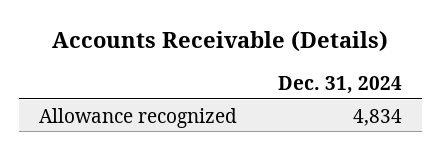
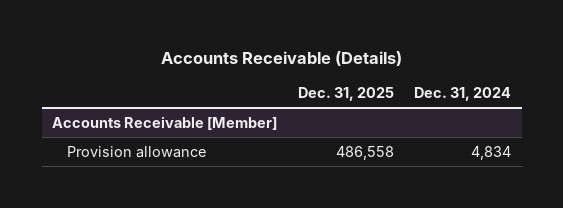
none -> [297,87,394,102] Dec. 31, 2025
none -> [52,115,278,130] Accounts Receivable [Member]
[38,107,237,128] Allowance recognized -> [67,145,207,158] Provision allowance

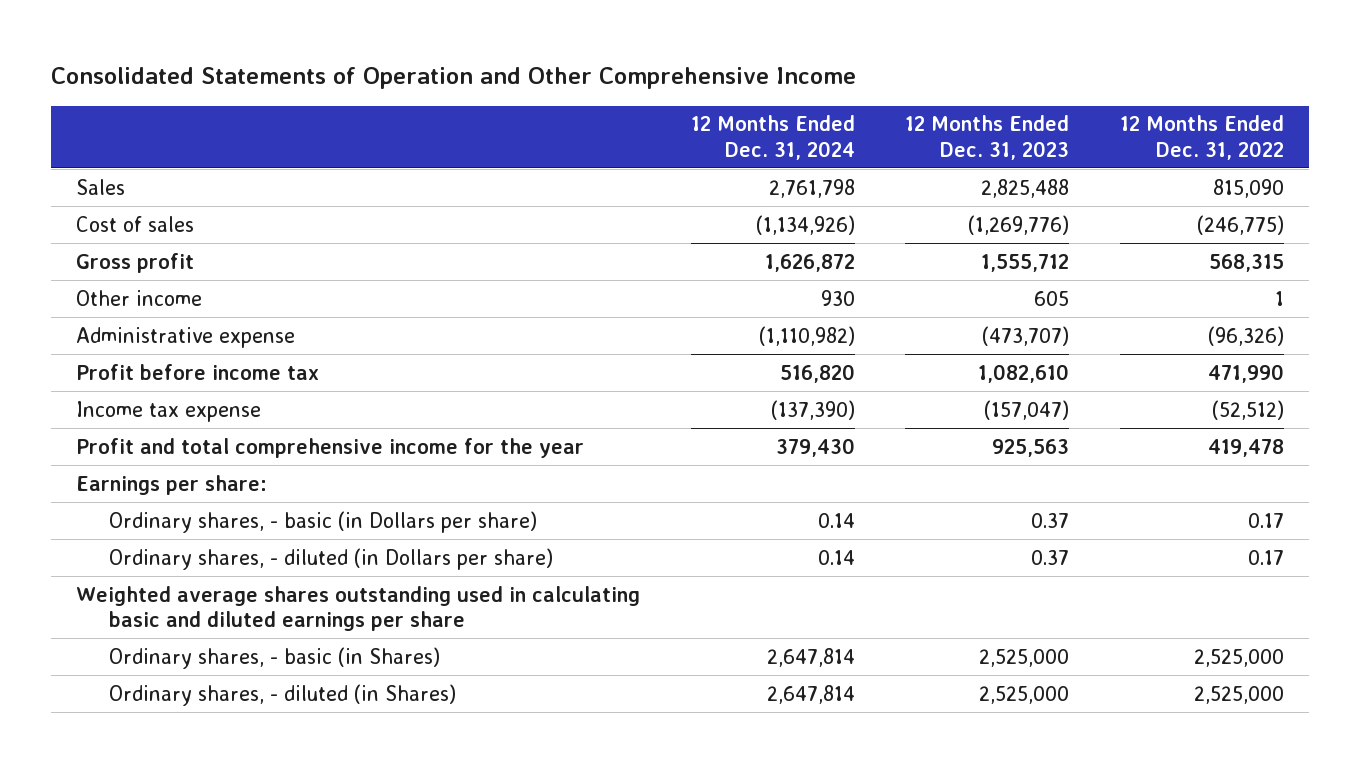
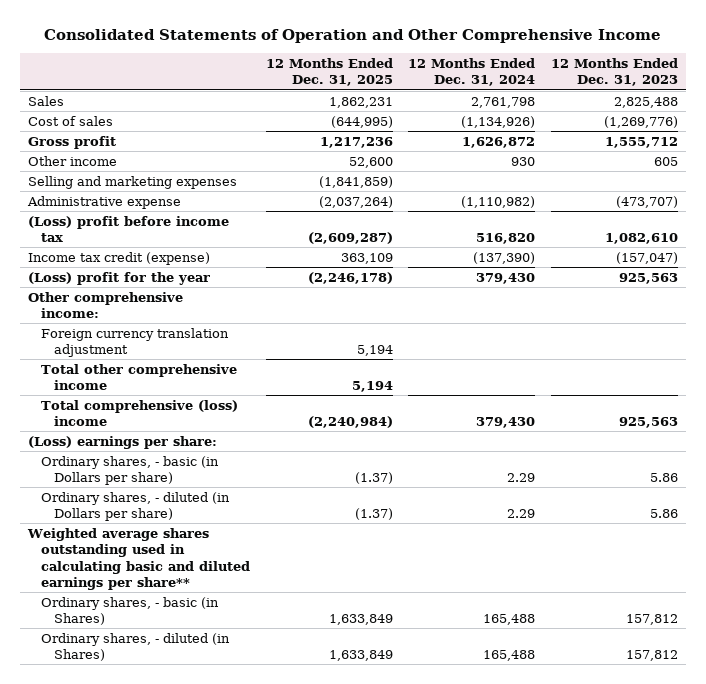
[1119,115,1284,160] 12 Months Ended Dec. 31, 2022 -> none
none -> [265,57,393,87] 12 Months Ended Dec. 31, 2025
none -> [28,175,238,189] Selling and marketing expenses
[76,363,320,380] Profit before income tax -> [28,215,230,243] (Loss) profit before income tax
[76,400,262,422] Income tax expense -> [28,251,211,265] Income tax credit (expense)
[76,437,585,458] Profit and total comprehensive income for the year -> [28,271,211,285] (Loss) profit for the year
none -> [28,291,184,319] Other comprehensive income:
none -> [41,327,230,358] Foreign currency translation adjustment
none -> [41,363,238,391] Total other comprehensive income
none -> [41,399,239,427] Total comprehensive (loss) income
[76,474,268,495] Earnings per share: -> [28,435,218,449] (Loss) earnings per share:
[817,512,855,528] 0.14 -> [507,473,536,483] 2.29
[1031,512,1070,528] 0.37 -> [650,473,679,483] 5.86
[817,549,855,565] 0.14 -> [507,509,536,519] 2.29
[1031,549,1070,565] 0.37 -> [650,509,679,519] 5.86
[76,585,641,631] Weighted average shares outstanding used in calculating basic and diluted earnings per share -> [27,527,251,591] Weighted average shares outstanding used in calculating basic and diluted earnings per share**
[766,647,855,667] 2,647,814 -> [483,614,536,626] 165,488
[979,648,1070,667] 2,525,000 -> [626,614,679,626] 157,812
[766,684,855,704] 2,647,814 -> [483,650,536,662] 165,488
[979,685,1070,704] 2,525,000 -> [626,650,679,662] 157,812

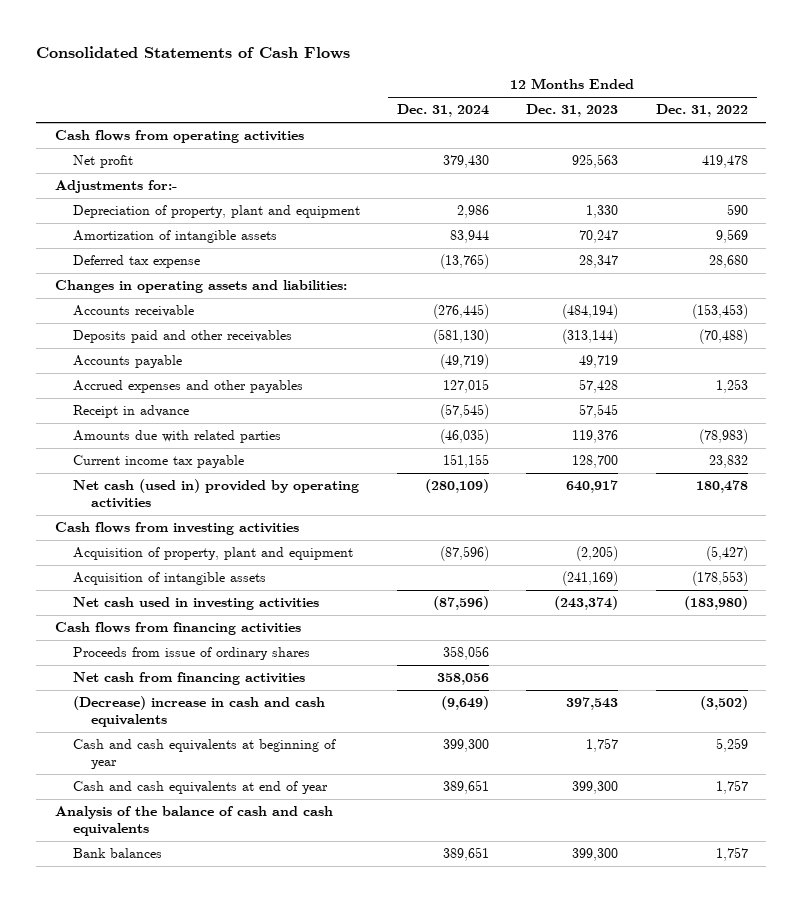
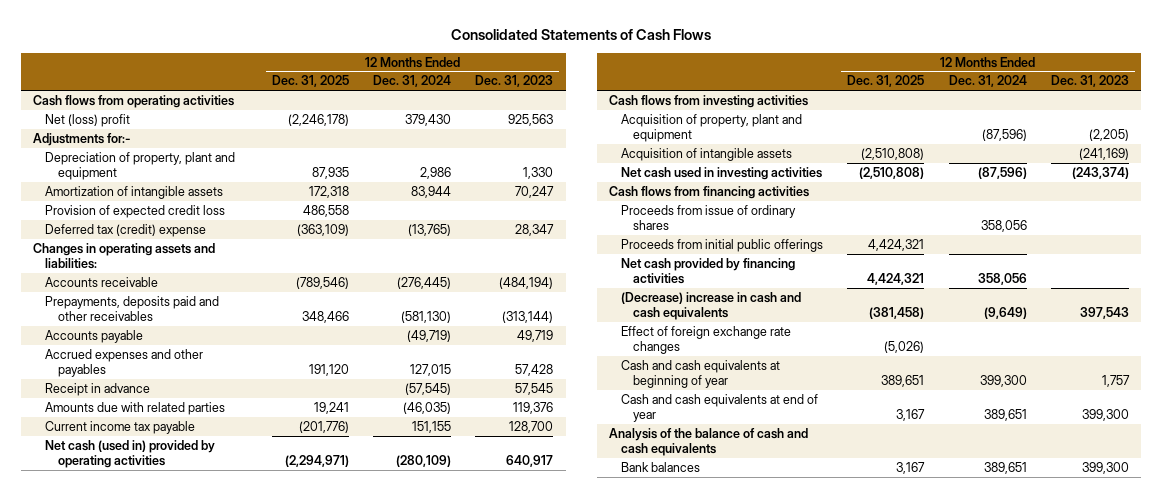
[655,104,748,118] Dec. 31, 2022 -> none
none -> [271,75,349,88] Dec. 31, 2025
[73,155,134,169] Net profit -> [45,113,131,127] Net (loss) profit
none -> [45,204,226,218] Provision of expected credit loss
[73,255,201,269] Deferred tax expense -> [45,223,207,237] Deferred tax (credit) expense
[73,330,293,344] Deposits paid and other receivables -> [45,295,220,321] Prepayments, deposits paid and other receivables
none -> [620,238,823,252] Proceeds from initial public offerings
[73,672,306,686] Net cash from financing activities -> [620,257,795,284] Net cash provided by financing activities
none -> [620,325,791,354] Effect of foreign exchange rate changes

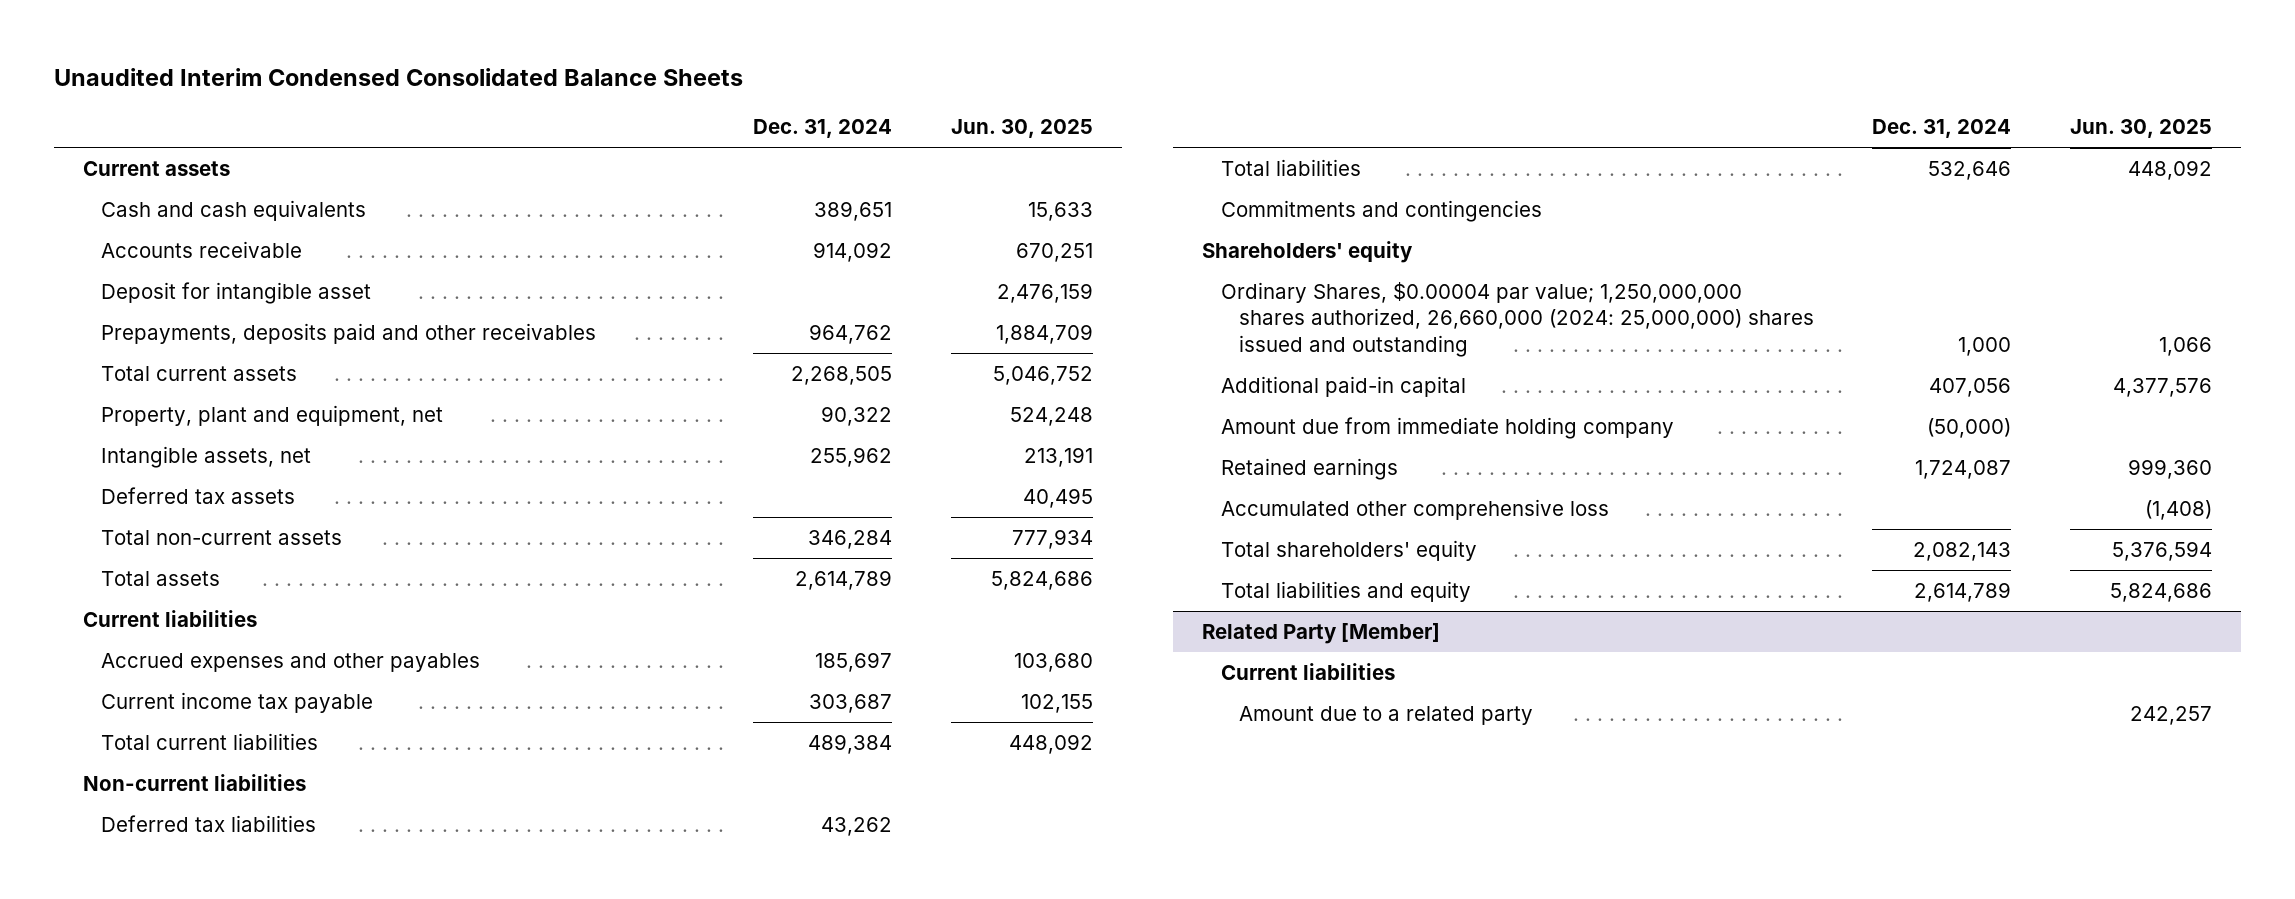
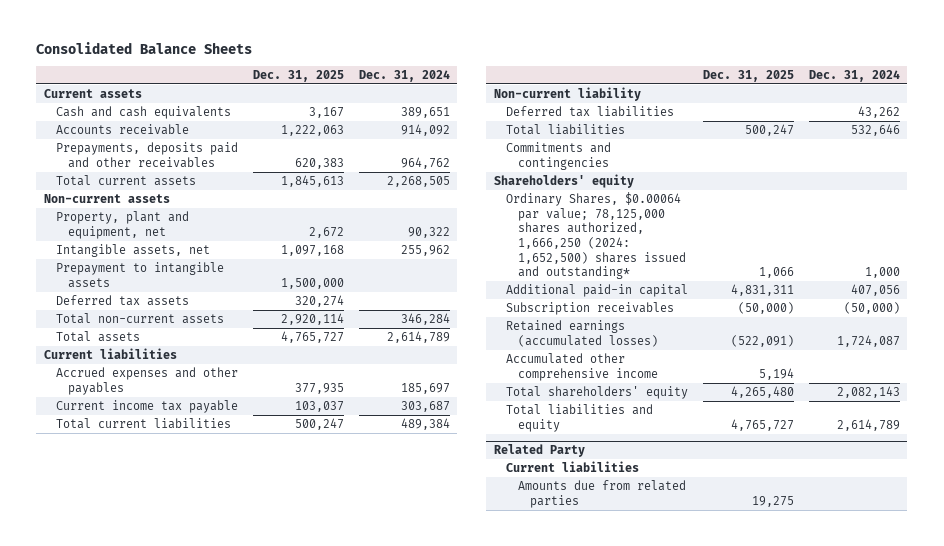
[53,67,743,86] Unaudited Interim Condensed Consolidated Balance Sheets -> [36,42,253,55] Consolidated Balance Sheets
[950,119,1093,139] Jun. 30, 2025 -> none
none -> [252,70,344,83] Dec. 31, 2025
[101,282,372,305] Deposit for intangible asset -> none
none -> [43,194,170,204] Non-current assets
none -> [55,262,224,288] Prepayment to intangible assets
[83,774,307,792] Non-current liabilities -> [493,87,641,102] Non-current liability
[1220,282,1814,357] Ordinary Shares, $0.00004 par value; 1,250,000,000 shares authorized, 26,660,000 (2024: 25,000,000) shares issued and outstanding -> [505,192,686,280] Ordinary Shares, $0.00064 par value; 78,125,000 shares authorized, 1,666,250 (2024: 1,652,500) shares issued and outstanding*
[1220,417,1674,440] Amount due from immediate holding company -> none
none -> [505,302,674,316] Subscription receivables
[1220,458,1398,481] Retained earnings -> [505,320,658,347] Retained earnings (accumulated losses)
[1220,499,1609,521] Accumulated other comprehensive loss -> [505,353,658,381] Accumulated other comprehensive income
[1202,623,1441,645] Related Party [Member] -> [493,444,585,458] Related Party
[1238,706,1533,726] Amount due to a related party -> [517,480,686,508] Amounts due from related parties

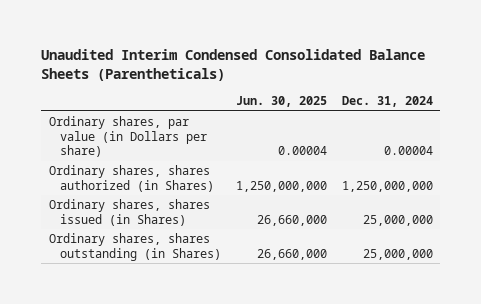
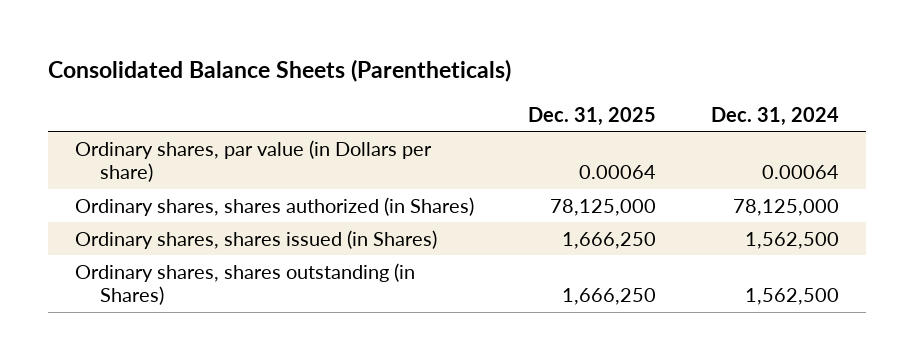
[41,48,426,81] Unaudited Interim Condensed Consolidated Balance Sheets (Parentheticals) -> [47,59,511,83] Consolidated Balance Sheets (Parentheticals)
[236,96,328,108] Jun. 30, 2025 -> none
none -> [528,106,657,126] Dec. 31, 2025
[383,145,433,155] 0.00004 -> [761,165,839,180] 0.00064
[341,180,433,192] 1,250,000,000 -> [732,198,839,216] 78,125,000
[362,214,433,226] 25,000,000 -> [744,231,839,249] 1,562,500
[362,248,433,260] 25,000,000 -> [744,288,839,306] 1,562,500

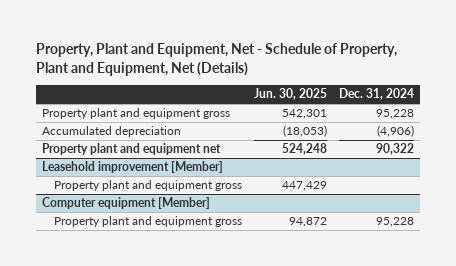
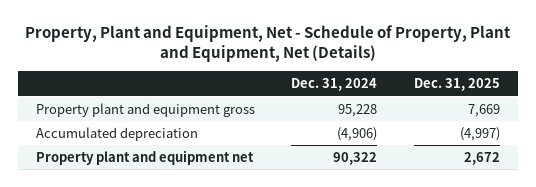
[253,88,327,101] Jun. 30, 2025 -> none
none -> [414,78,501,92] Dec. 31, 2025
[41,161,223,174] Leasehold improvement [Member] -> none
[53,180,242,192] Property plant and equipment gross -> none
[41,197,210,210] Computer equipment [Member] -> none
[53,216,242,228] Property plant and equipment gross -> none

